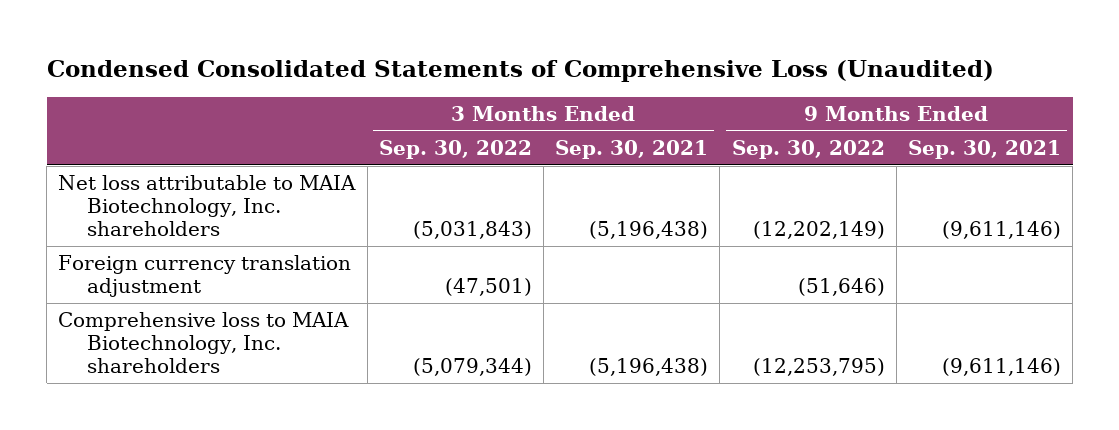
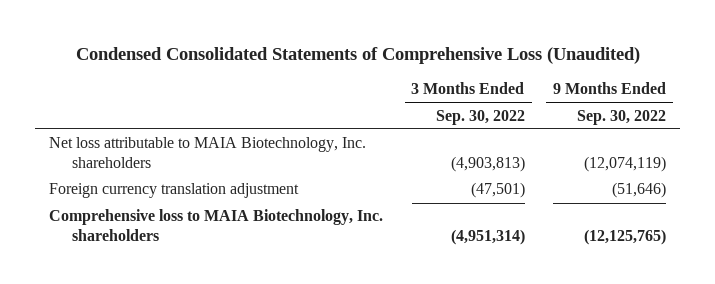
[555,139,709,159] Sep. 30, 2021 -> none
[908,139,1062,159] Sep. 30, 2021 -> none
[412,221,532,240] (5,031,843) -> [450,155,525,172] (4,903,813)
[752,221,885,240] (12,202,149) -> [584,155,667,172] (12,074,119)
[412,358,532,377] (5,079,344) -> [450,228,525,245] (4,951,314)
[752,358,885,377] (12,253,795) -> [584,228,667,245] (12,125,765)

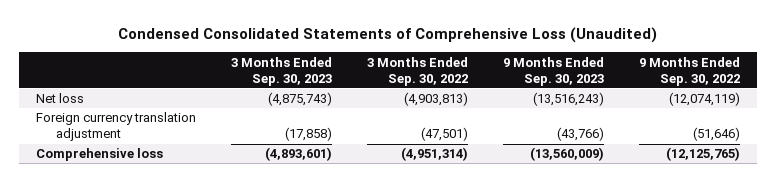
none -> [231,56,333,86] 3 Months Ended Sep. 30, 2023
none -> [502,56,604,86] 9 Months Ended Sep. 30, 2023
[49,137,367,168] Net loss attributable to MAIA Biotechnology, Inc. shareholders -> [36,93,85,104] Net loss
[49,209,384,241] Comprehensive loss to MAIA Biotechnology, Inc. shareholders -> [36,148,164,162] Comprehensive loss

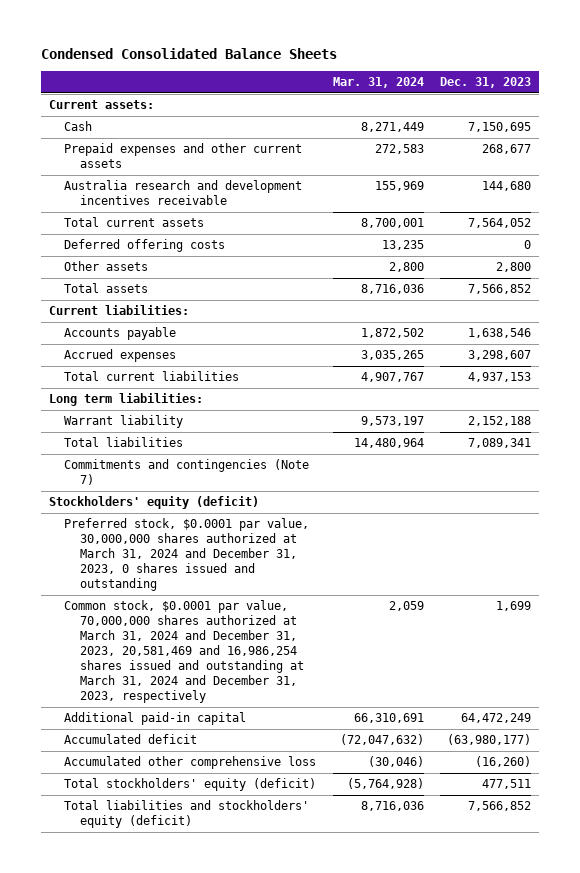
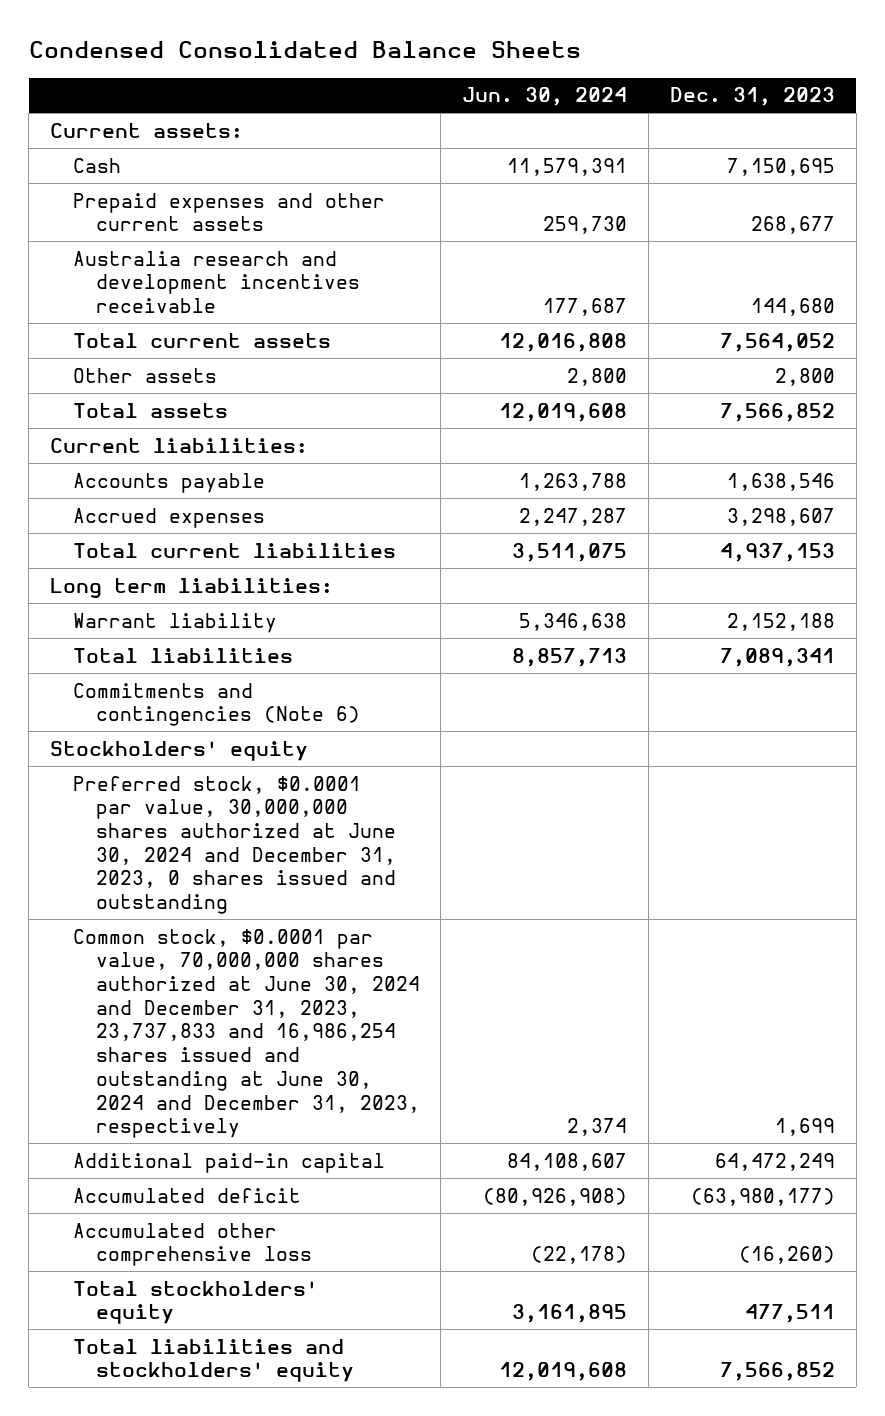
[332,77,424,89] Mar. 31, 2024 -> none
none -> [462,87,628,107] Jun. 30, 2024
[64,239,226,253] Deferred offering costs -> none
[64,459,310,486] Commitments and contingencies (Note 7) -> [72,682,360,727] Commitments and contingencies (Note 6)
[48,496,259,510] Stockholders' equity (deficit) -> [49,740,308,761] Stockholders' equity
[64,518,310,592] Preferred stock, $0.0001 par value, 30,000,000 shares authorized at March 31, 2024 and December 31, 2023, 0 shares issued and outstanding -> [72,775,396,915] Preferred stock, $0.0001 par value, 30,000,000 shares authorized at June 30, 2024 and December 31, 2023, 0 shares issued and outstanding
[64,600,304,703] Common stock, $0.0001 par value, 70,000,000 shares authorized at March 31, 2024 and December 31, 2023, 20,581,469 and 16,986,254 shares issued and outstanding at March 31, 2024 and December 31, 2023, respectively -> [72,928,420,1139] Common stock, $0.0001 par value, 70,000,000 shares authorized at June 30, 2024 and December 31, 2023, 23,737,833 and 16,986,254 shares issued and outstanding at June 30, 2024 and December 31, 2023, respectively
[64,778,317,792] Total stockholders' equity (deficit) -> [72,1280,318,1325] Total stockholders' equity
[64,800,310,829] Total liabilities and stockholders' equity (deficit) -> [72,1338,354,1383] Total liabilities and stockholders' equity

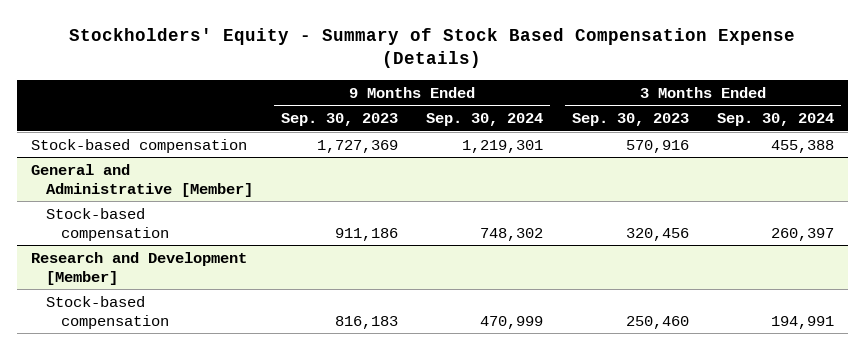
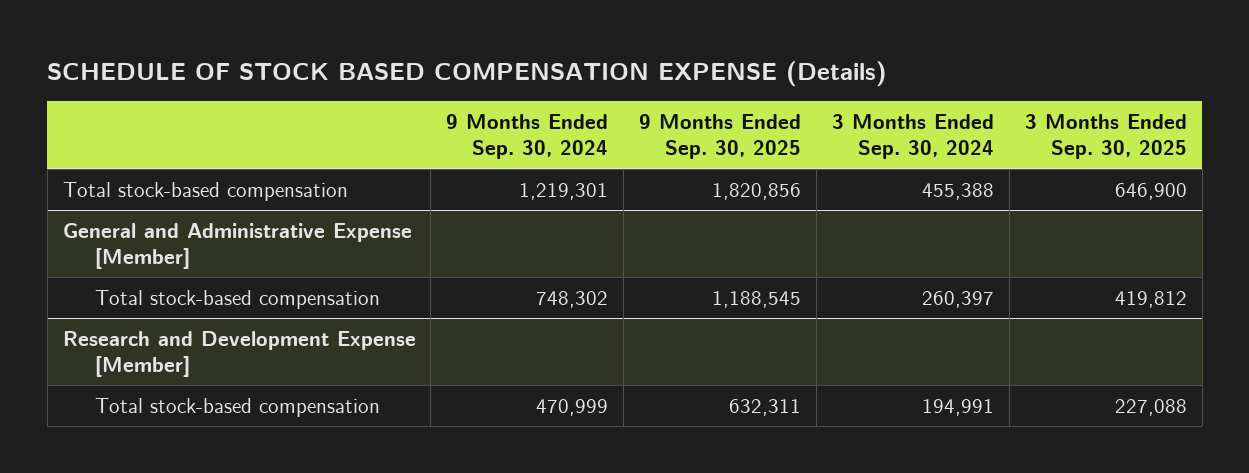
[69,27,796,69] Stockholders' Equity - Summary of Stock Based Compensation Expense (Details) -> [47,60,888,87] SCHEDULE OF STOCK BASED COMPENSATION EXPENSE (Details)
[281,113,399,127] Sep. 30, 2023 -> none
[571,113,689,127] Sep. 30, 2023 -> none
none -> [639,114,802,160] 9 Months Ended Sep. 30, 2025
none -> [1024,114,1187,160] 3 Months Ended Sep. 30, 2025
[30,138,247,153] Stock-based compensation -> [62,182,348,202] Total stock-based compensation
[30,163,254,197] General and Administrative [Member] -> [62,223,412,270] General and Administrative Expense [Member]
[46,207,170,241] Stock-based compensation -> [95,290,381,310] Total stock-based compensation
[30,251,247,285] Research and Development [Member] -> [62,331,416,378] Research and Development Expense [Member]
[46,295,170,329] Stock-based compensation -> [95,398,381,418] Total stock-based compensation

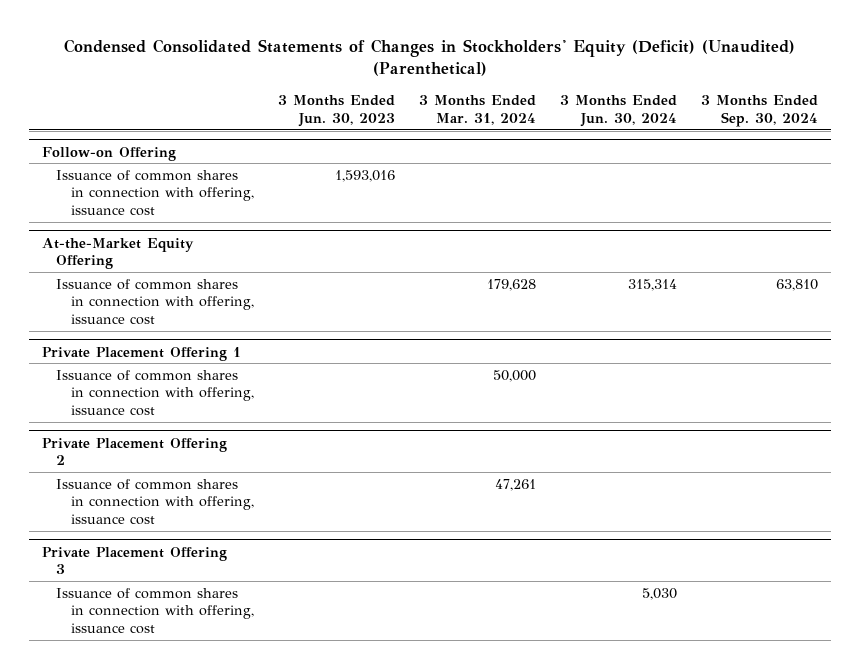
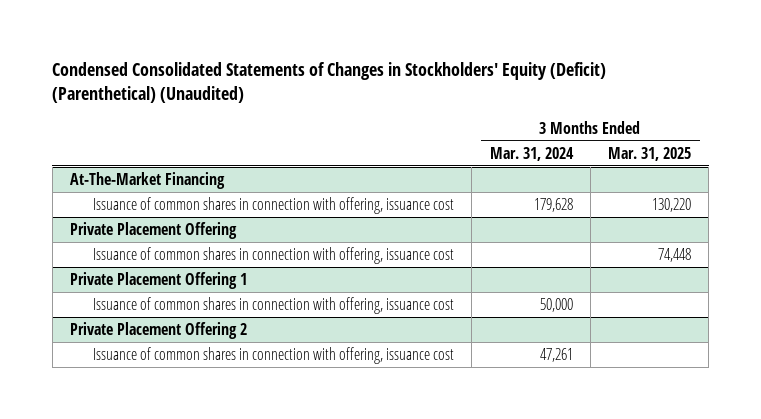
[63,38,795,77] Condensed Consolidated Statements of Changes in Stockholders' Equity (Deficit) (Unaudited) (Parenthetical) -> [52,62,607,104] Condensed Consolidated Statements of Changes in Stockholders' Equity (Deficit) (Parenthetical) (Unaudited)
[277,95,395,128] 3 Months Ended Jun. 30, 2023 -> none
[560,95,678,128] 3 Months Ended Jun. 30, 2024 -> none
[701,95,819,128] 3 Months Ended Sep. 30, 2024 -> none
none -> [607,146,691,161] Mar. 31, 2025
[41,146,176,161] Follow-on Offering -> none
[56,169,254,217] Issuance of common shares in connection with offering, issuance cost -> none
[41,237,194,270] At-the-Market Equity Offering -> [69,172,225,190] At-The-Market Financing
none -> [69,222,237,240] Private Placement Offering
none -> [93,247,455,265] Issuance of common shares in connection with offering, issuance cost
[41,546,227,575] Private Placement Offering 3 -> none
[56,587,254,635] Issuance of common shares in connection with offering, issuance cost -> none

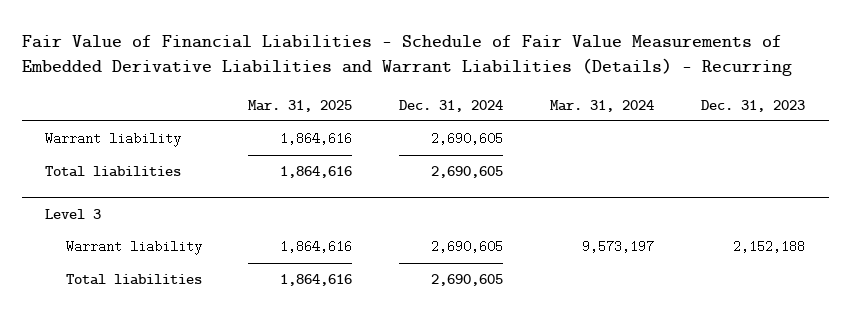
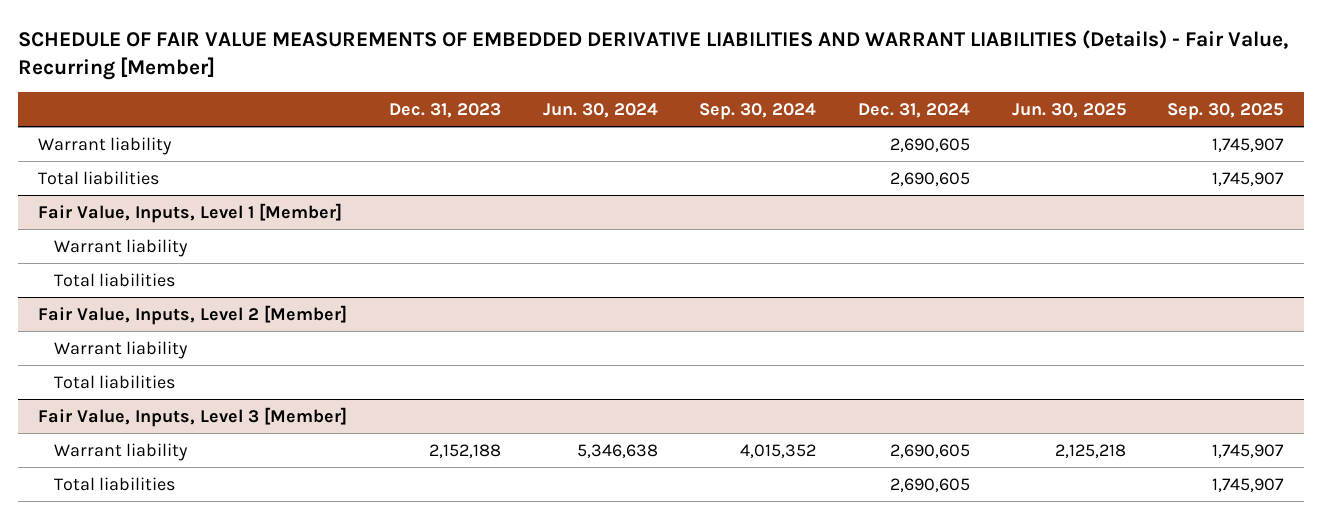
[21,34,792,77] Fair Value of Financial Liabilities - Schedule of Fair Value Measurements of Embedded Derivative Liabilities and Warrant Liabilities (Details) - Recurring -> [17,29,1288,80] SCHEDULE OF FAIR VALUE MEASUREMENTS OF EMBEDDED DERIVATIVE LIABILITIES AND WARRANT LIABILITIES (Details) - Fair Value, Recurring [Member]
[248,99,353,112] Mar. 31, 2025 -> none
[550,99,655,112] Mar. 31, 2024 -> none
none -> [542,102,658,118] Jun. 30, 2024
none -> [699,102,817,120] Sep. 30, 2024
none -> [1011,102,1126,118] Jun. 30, 2025
none -> [1167,102,1284,120] Sep. 30, 2025
[45,209,102,220] Level 3 -> [38,202,343,223] Fair Value, Inputs, Level 1 [Member]
none -> [53,238,188,257] Warrant liability
none -> [53,272,175,287] Total liabilities
none -> [38,304,348,325] Fair Value, Inputs, Level 2 [Member]
none -> [53,340,188,359] Warrant liability
none -> [53,374,175,389] Total liabilities
none -> [38,406,348,427] Fair Value, Inputs, Level 3 [Member]

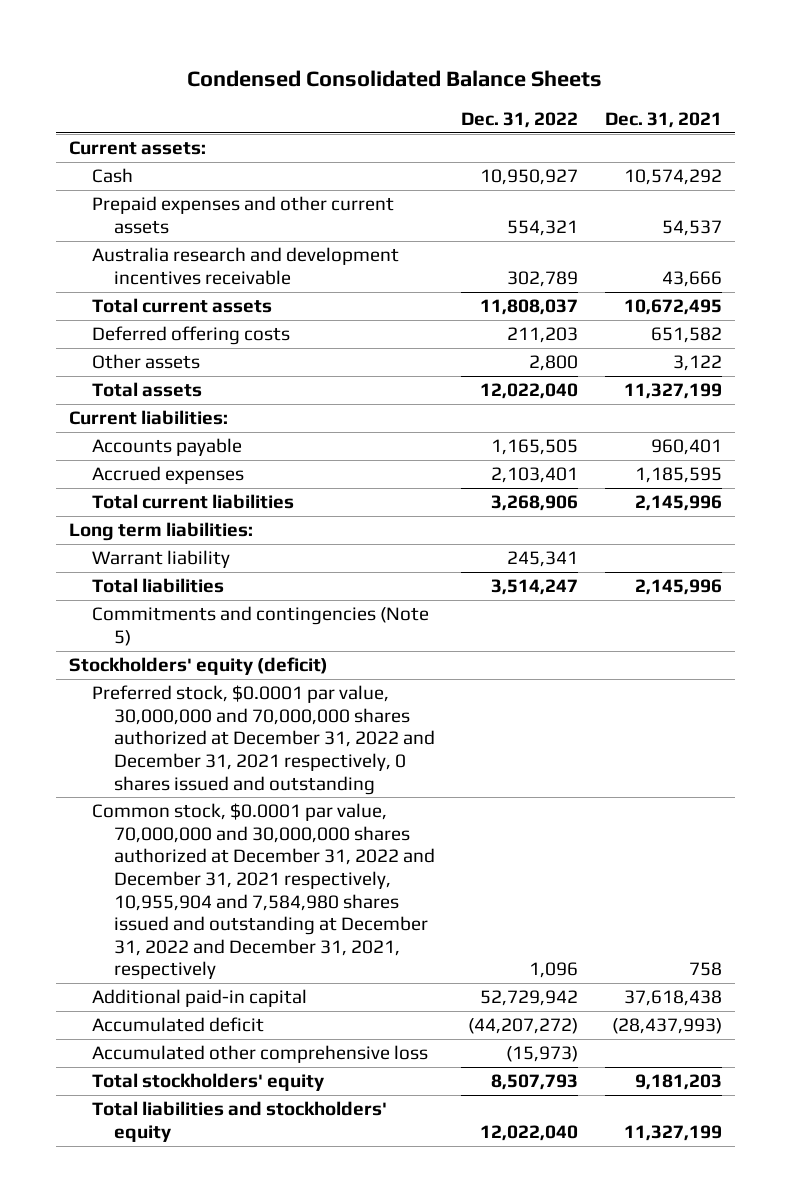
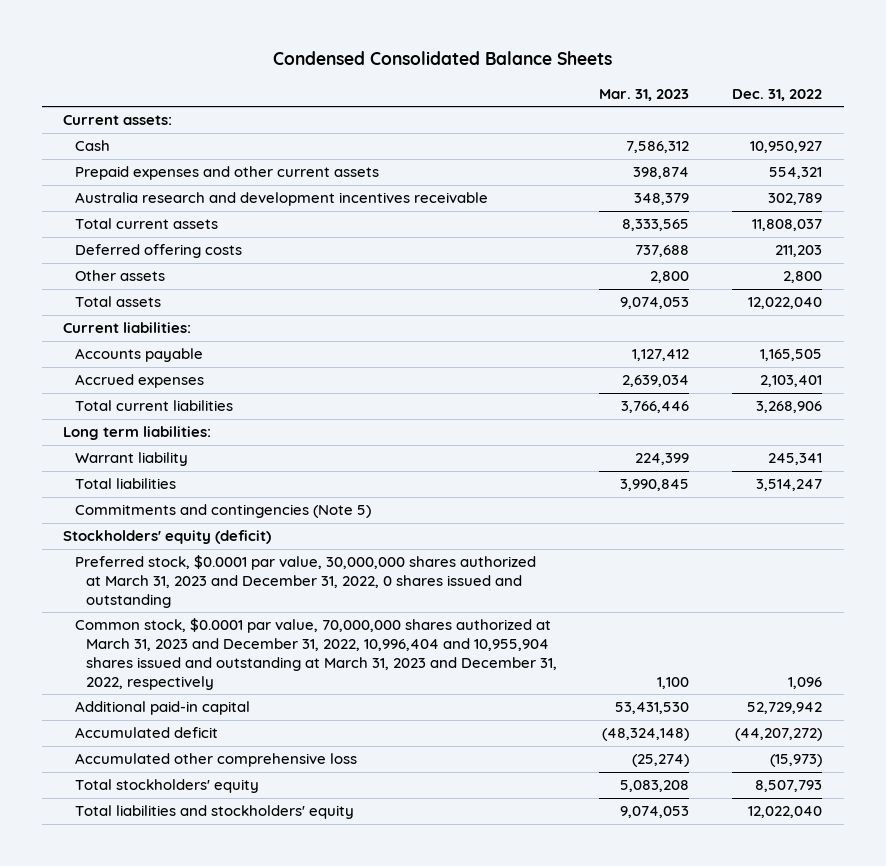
[604,111,722,128] Dec. 31, 2021 -> none
none -> [599,88,690,101] Mar. 31, 2023
[91,685,436,795] Preferred stock, $0.0001 par value, 30,000,000 and 70,000,000 shares authorized at December 31, 2022 and December 31, 2021 respectively, 0 shares issued and outstanding -> [74,555,536,608] Preferred stock, $0.0001 par value, 30,000,000 shares authorized at March 31, 2023 and December 31, 2022, 0 shares issued and outstanding
[91,803,436,980] Common stock, $0.0001 par value, 70,000,000 and 30,000,000 shares authorized at December 31, 2022 and December 31, 2021 respectively, 10,955,904 and 7,584,980 shares issued and outstanding at December 31, 2022 and December 31, 2021, respectively -> [74,618,557,690] Common stock, $0.0001 par value, 70,000,000 shares authorized at March 31, 2023 and December 31, 2022, 10,996,404 and 10,955,904 shares issued and outstanding at March 31, 2023 and December 31, 2022, respectively

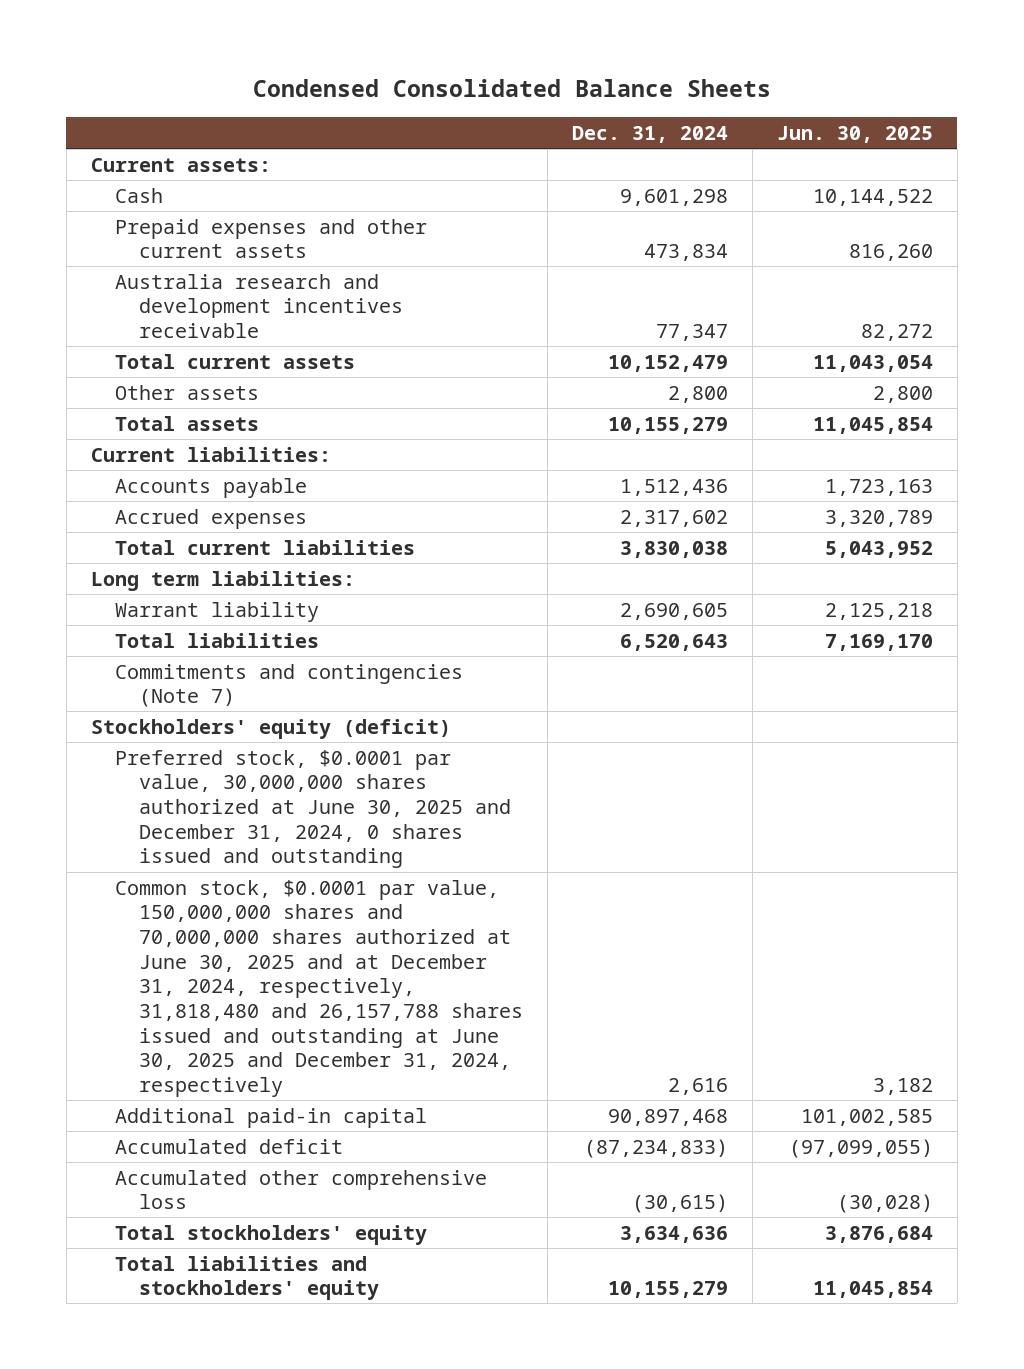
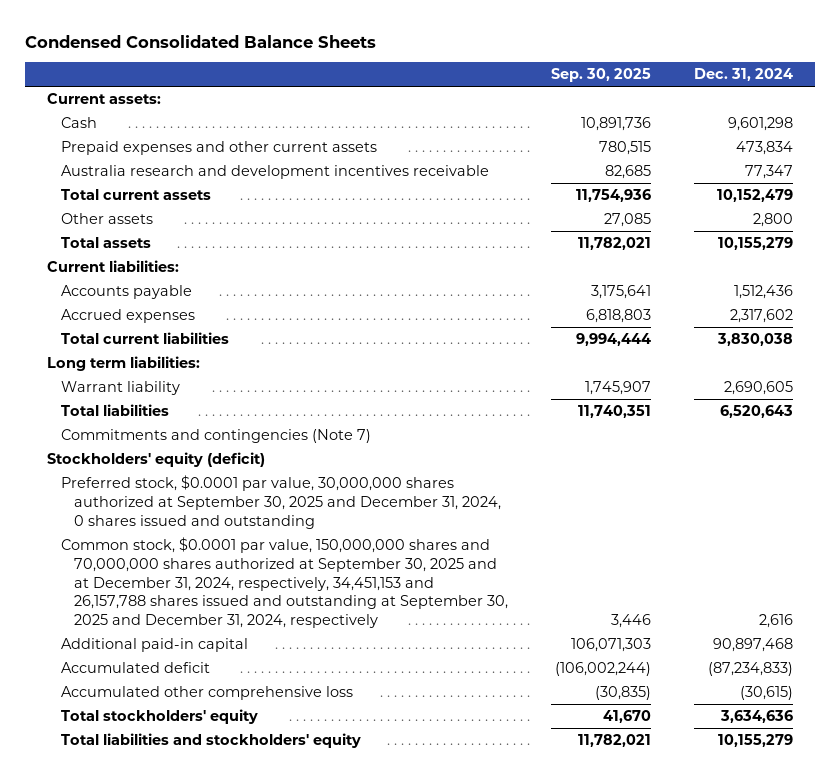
[776,125,933,143] Jun. 30, 2025 -> none
none -> [551,68,652,83] Sep. 30, 2025
[114,749,511,869] Preferred stock, $0.0001 par value, 30,000,000 shares authorized at June 30, 2025 and December 31, 2024, 0 shares issued and outstanding -> [60,475,502,529] Preferred stock, $0.0001 par value, 30,000,000 shares authorized at September 30, 2025 and December 31, 2024, 0 shares issued and outstanding
[114,879,523,1098] Common stock, $0.0001 par value, 150,000,000 shares and 70,000,000 shares authorized at June 30, 2025 and at December 31, 2024, respectively, 31,818,480 and 26,157,788 shares issued and outstanding at June 30, 2025 and December 31, 2024, respectively -> [60,537,509,629] Common stock, $0.0001 par value, 150,000,000 shares and 70,000,000 shares authorized at September 30, 2025 and at December 31, 2024, respectively, 34,451,153 and 26,157,788 shares issued and outstanding at September 30, 2025 and December 31, 2024, respectively

